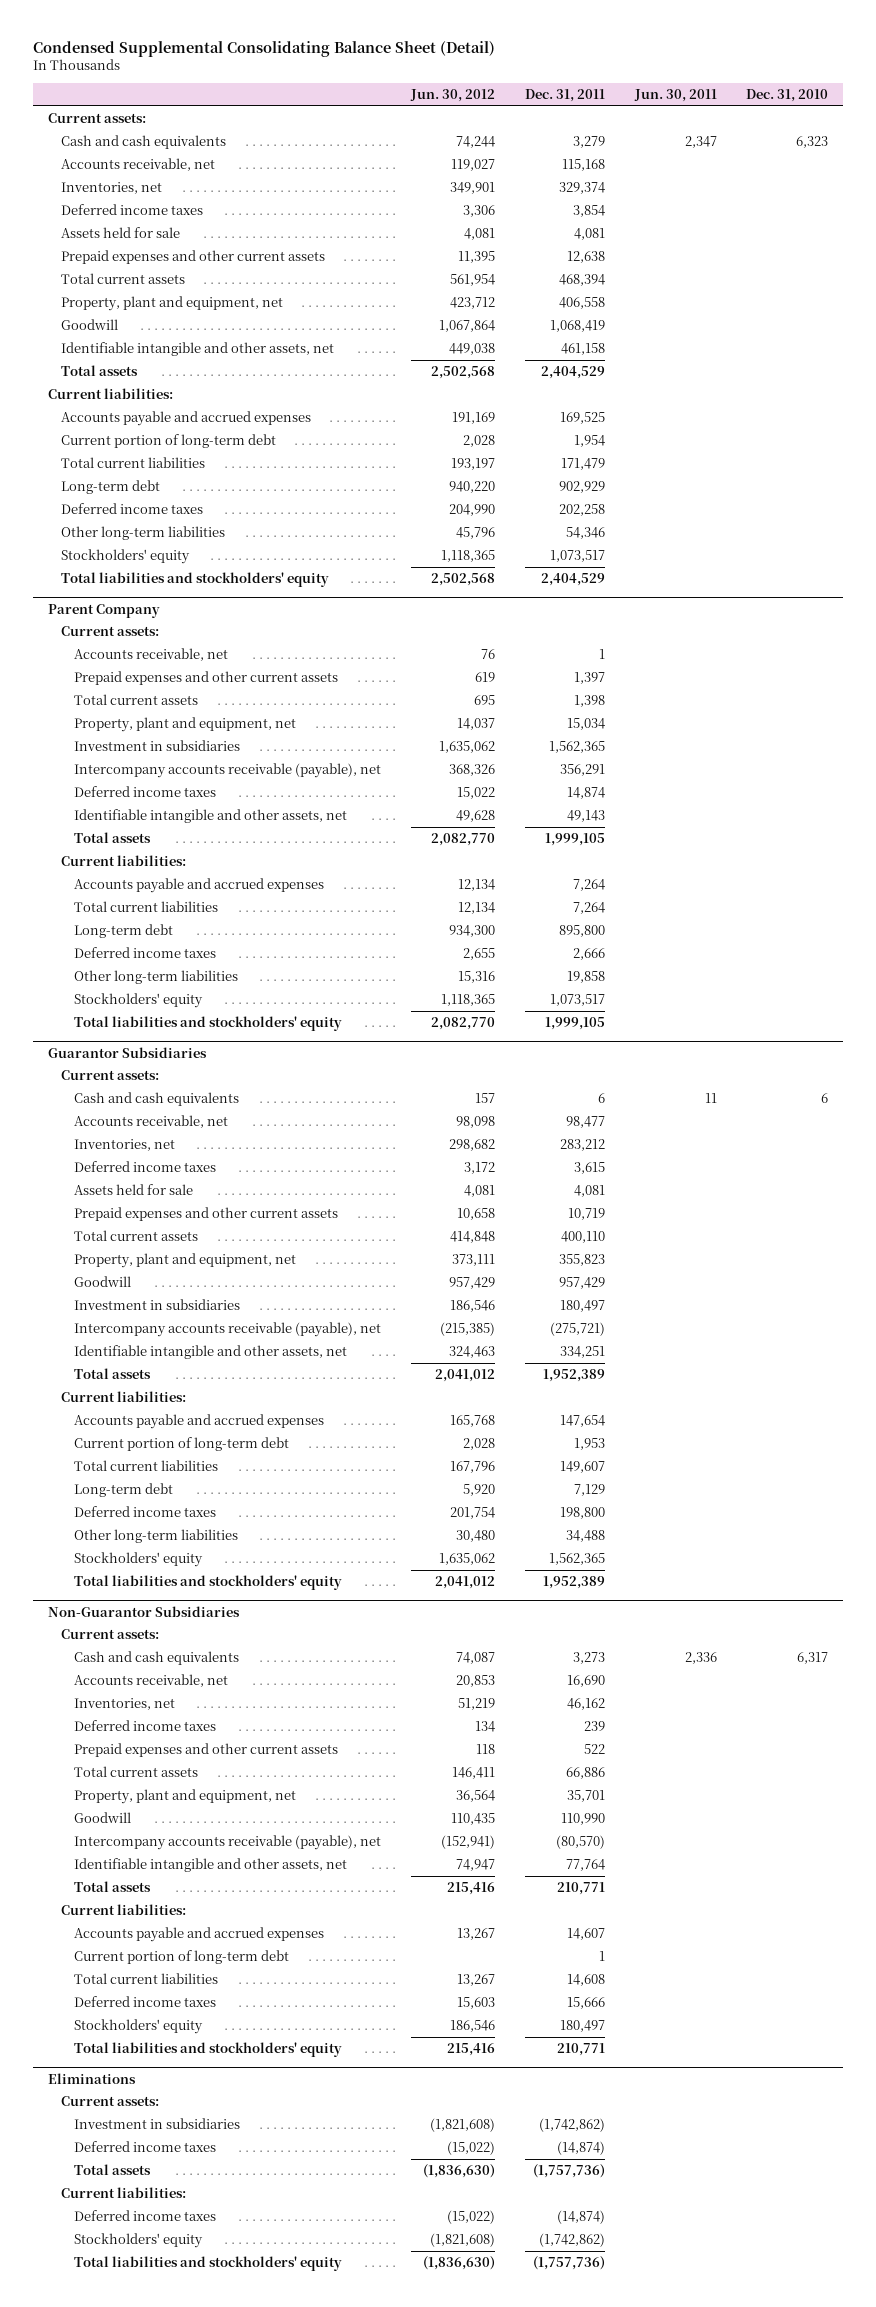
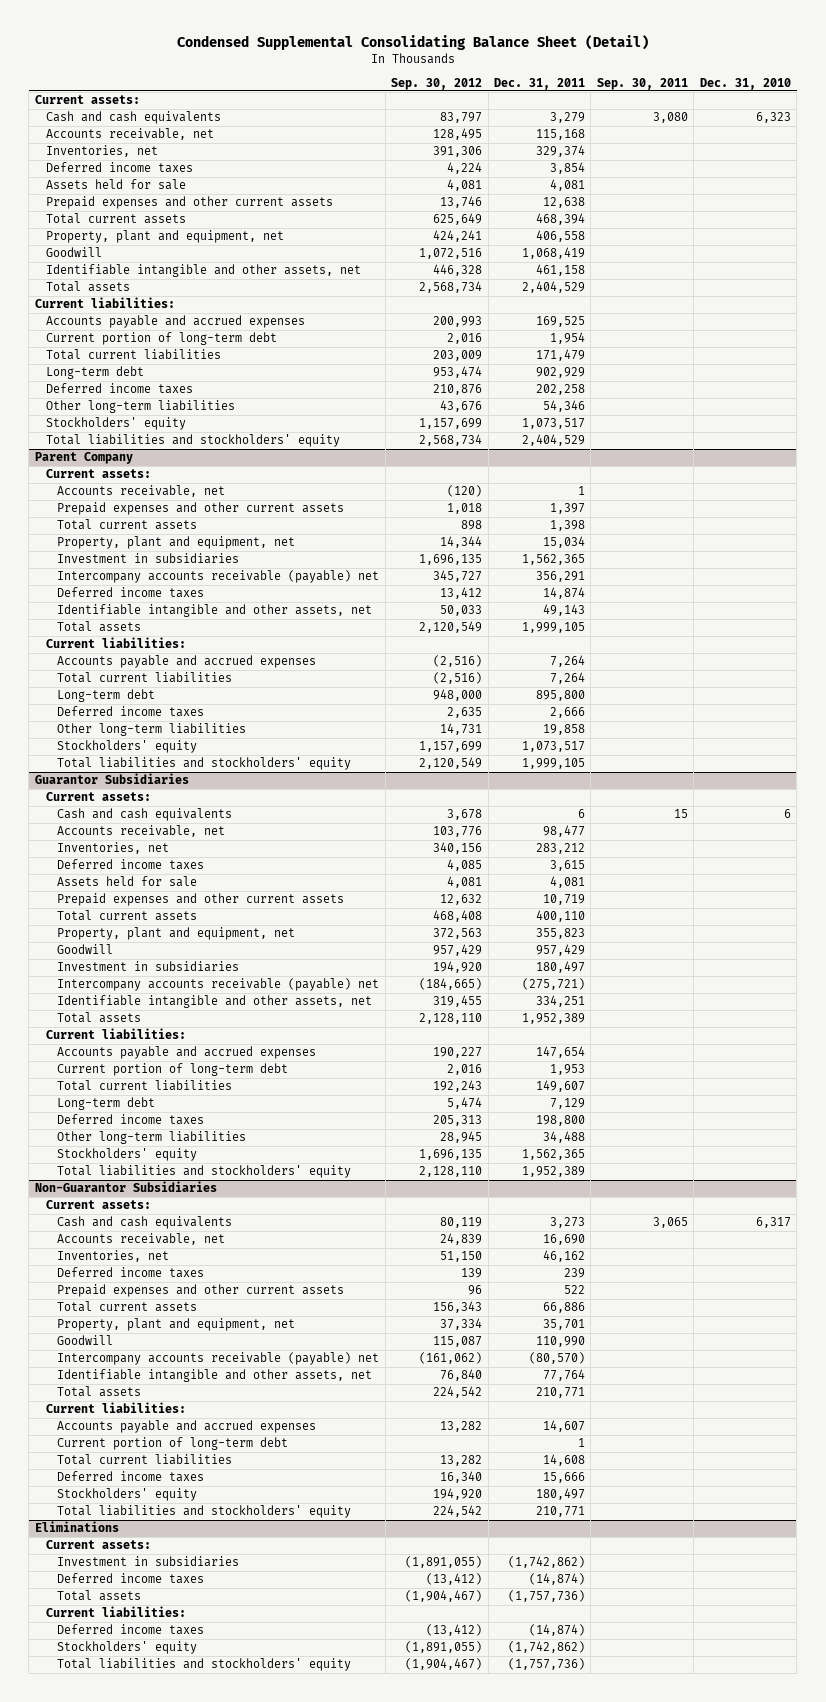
[409,88,495,102] Jun. 30, 2012 -> none
[633,88,717,102] Jun. 30, 2011 -> none
none -> [391,77,483,90] Sep. 30, 2012
none -> [596,77,688,90] Sep. 30, 2011
[74,763,382,779] Intercompany accounts receivable (payable), net -> [57,570,380,584] Intercompany accounts receivable (payable) net
[74,1322,382,1338] Intercompany accounts receivable (payable), net -> [57,978,380,992] Intercompany accounts receivable (payable) net
[74,1835,382,1851] Intercompany accounts receivable (payable), net -> [57,1352,380,1366] Intercompany accounts receivable (payable) net

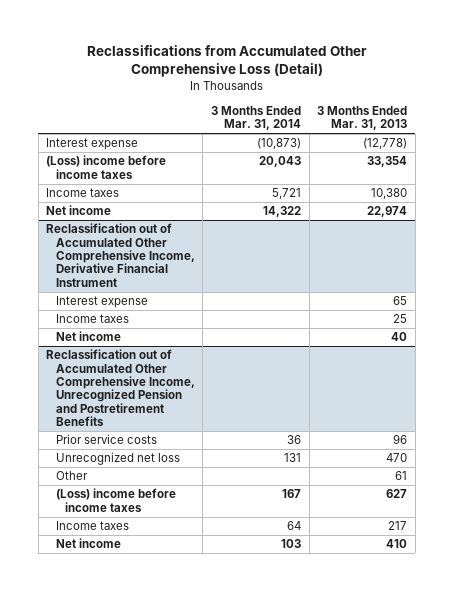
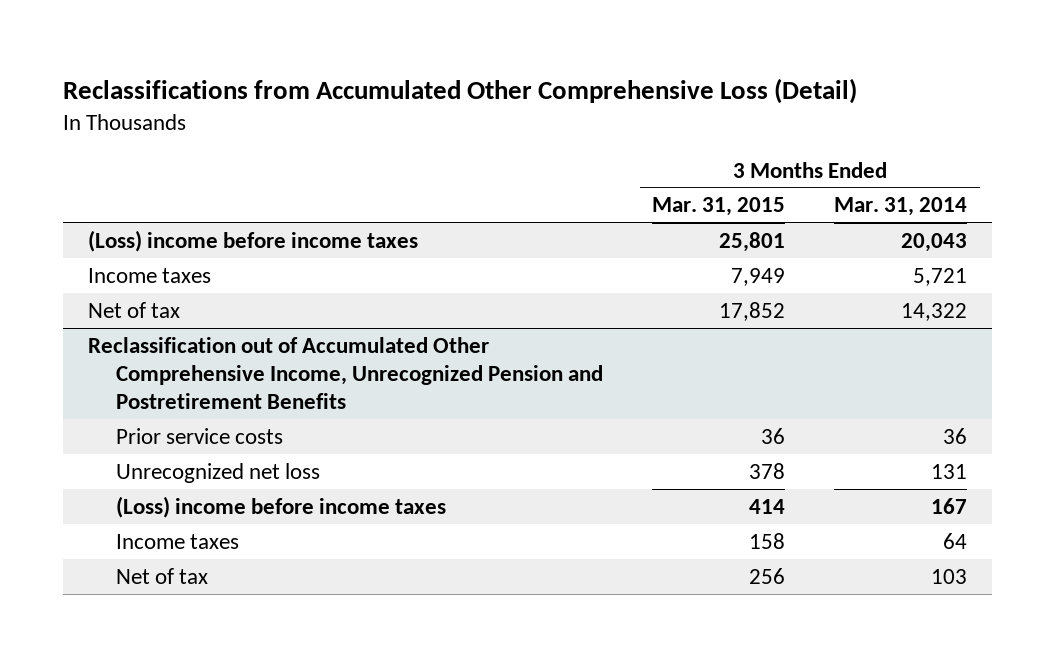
[317,106,408,131] 3 Months Ended Mar. 31, 2013 -> none
none -> [652,197,786,217] Mar. 31, 2015
[46,138,139,151] Interest expense -> none
[46,223,195,287] Reclassification out of Accumulated Other Comprehensive Income, Derivative Financial Instrument -> none
[55,296,148,309] Interest expense -> none
[55,314,129,324] Income taxes -> none
[55,331,121,342] Net income -> none
[46,205,112,216] Net income -> [87,301,180,318] Net of tax
[55,471,88,481] Other -> none
[55,538,121,549] Net income -> [116,567,209,584] Net of tax

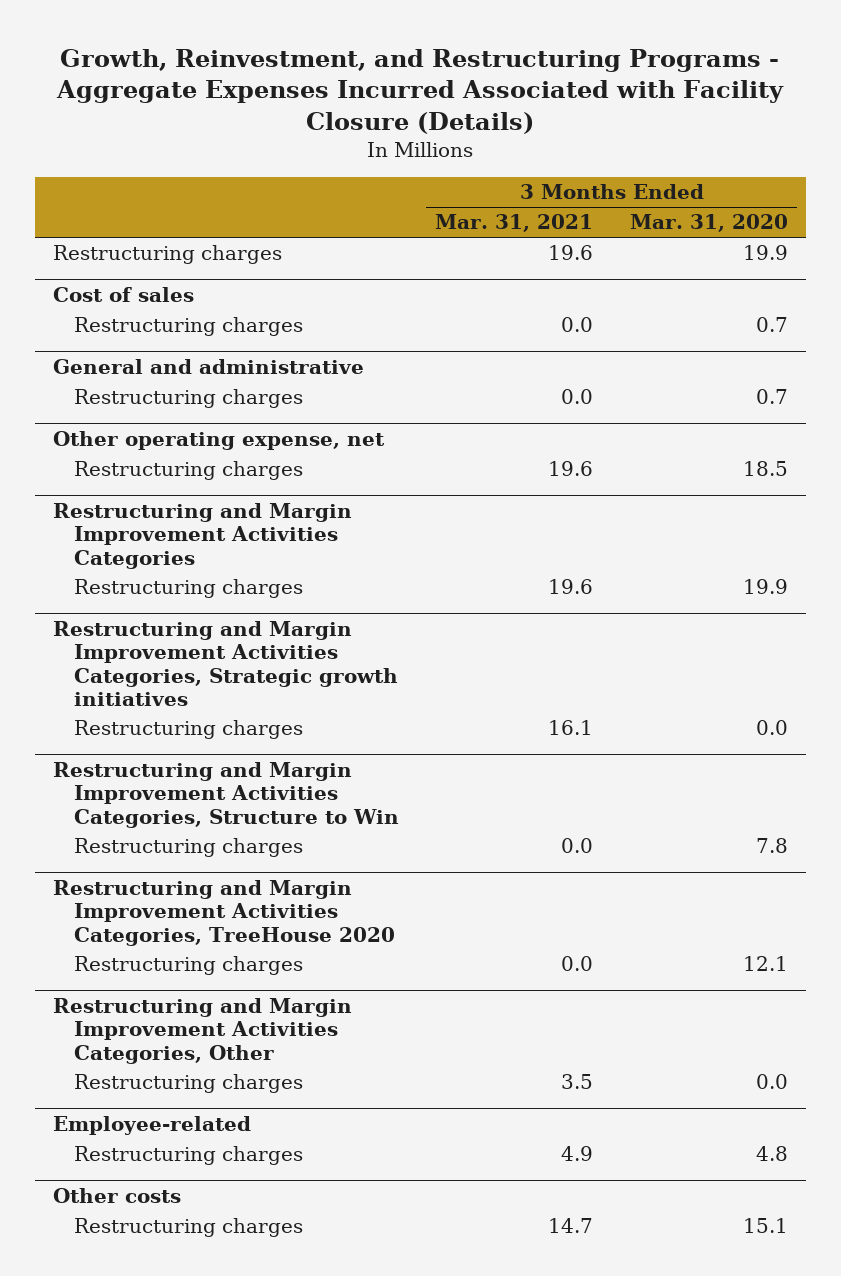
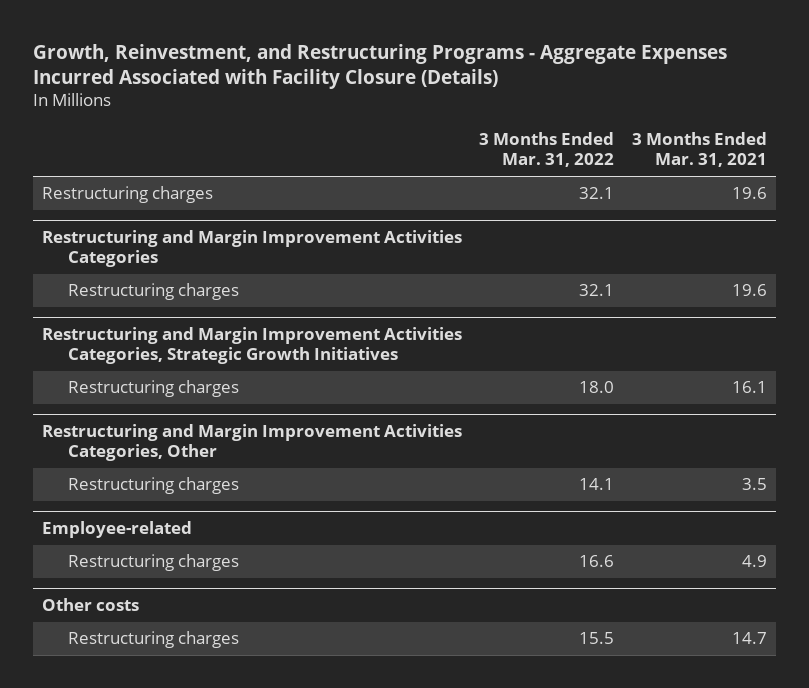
[629,214,788,233] Mar. 31, 2020 -> none
none -> [479,131,615,168] 3 Months Ended Mar. 31, 2022
[53,287,195,303] Cost of sales -> none
[74,317,304,337] Restructuring charges -> none
[53,359,365,375] General and administrative -> none
[74,389,304,409] Restructuring charges -> none
[53,431,386,451] Other operating expense, net -> none
[74,461,304,481] Restructuring charges -> none
[53,621,399,706] Restructuring and Margin Improvement Activities Categories, Strategic growth initiatives -> [41,326,462,365] Restructuring and Margin Improvement Activities Categories, Strategic Growth Initiatives
[53,762,400,828] Restructuring and Margin Improvement Activities Categories, Structure to Win -> none
[74,838,304,858] Restructuring charges -> none
[53,880,396,946] Restructuring and Margin Improvement Activities Categories, TreeHouse 2020 -> none
[74,956,304,976] Restructuring charges -> none

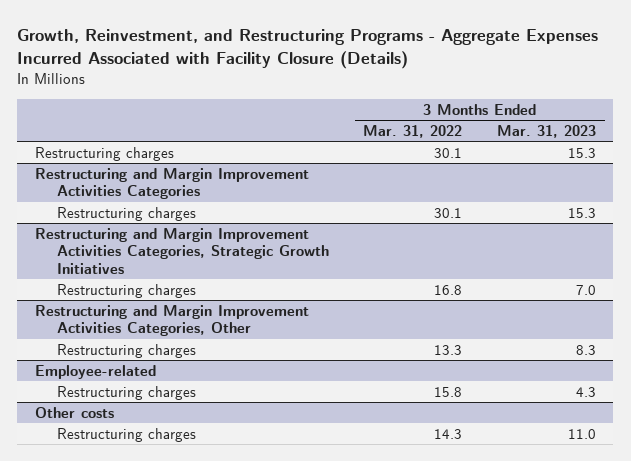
[631,131,767,168] 3 Months Ended Mar. 31, 2021 -> none
none -> [497,124,597,138] Mar. 31, 2023
[579,187,615,200] 32.1 -> [434,147,463,158] 30.1
[579,284,615,297] 32.1 -> [434,207,463,218] 30.1
[579,381,615,394] 18.0 -> [434,284,463,295] 16.8
[579,478,615,491] 14.1 -> [434,344,463,355] 13.3
[579,555,615,568] 16.6 -> [434,386,463,397] 15.8
[579,632,615,645] 15.5 -> [434,428,463,439] 14.3

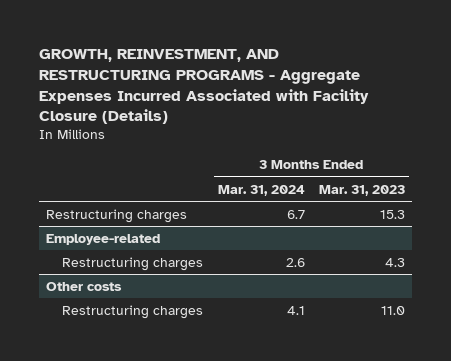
[17,28,599,69] Growth, Reinvestment, and Restructuring Programs - Aggregate Expenses Incurred Associated with Facility Closure (Details) -> [38,49,369,125] GROWTH, REINVESTMENT, AND RESTRUCTURING PROGRAMS - Aggregate Expenses Incurred Associated with Facility Closure (Details)
[363,124,463,138] Mar. 31, 2022 -> none
none -> [217,184,305,196] Mar. 31, 2024
[34,167,309,200] Restructuring and Margin Improvement Activities Categories -> none
[56,206,196,221] Restructuring charges -> none
[34,227,329,274] Restructuring and Margin Improvement Activities Categories, Strategic Growth Initiatives -> none
[56,283,196,298] Restructuring charges -> none
[34,304,309,337] Restructuring and Margin Improvement Activities Categories, Other -> none
[56,343,196,358] Restructuring charges -> none

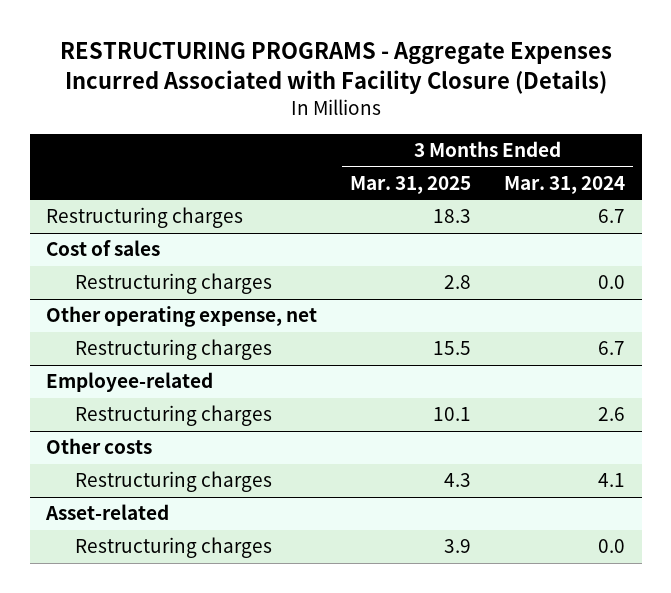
[38,49,369,125] GROWTH, REINVESTMENT, AND RESTRUCTURING PROGRAMS - Aggregate Expenses Incurred Associated with Facility Closure (Details) -> [59,42,612,95] RESTRUCTURING PROGRAMS - Aggregate Expenses Incurred Associated with Facility Closure (Details)
[319,184,406,196] Mar. 31, 2023 -> none
none -> [350,176,472,195] Mar. 31, 2025
none -> [46,240,161,257] Cost of sales
none -> [74,273,272,295] Restructuring charges
none -> [46,306,318,328] Other operating expense, net
none -> [74,339,272,361] Restructuring charges
none -> [45,504,170,521] Asset-related
none -> [74,537,272,559] Restructuring charges

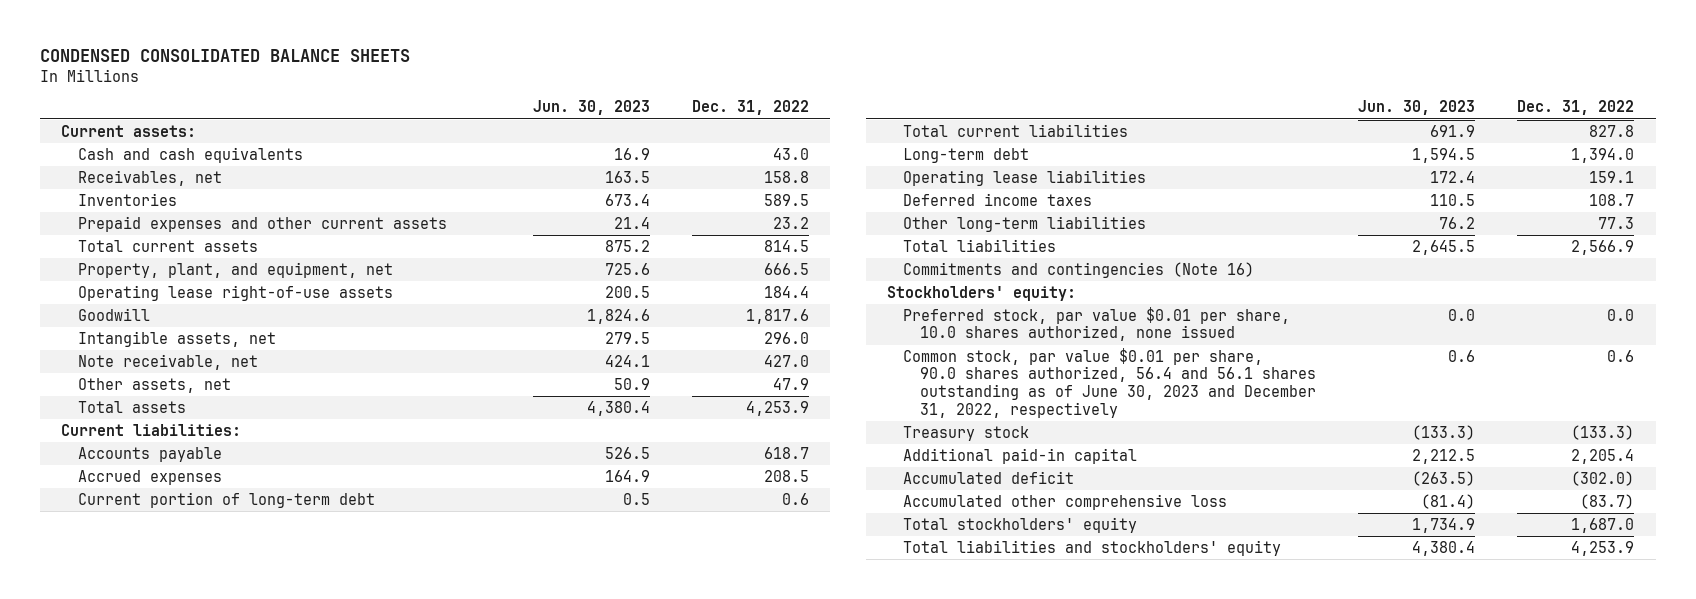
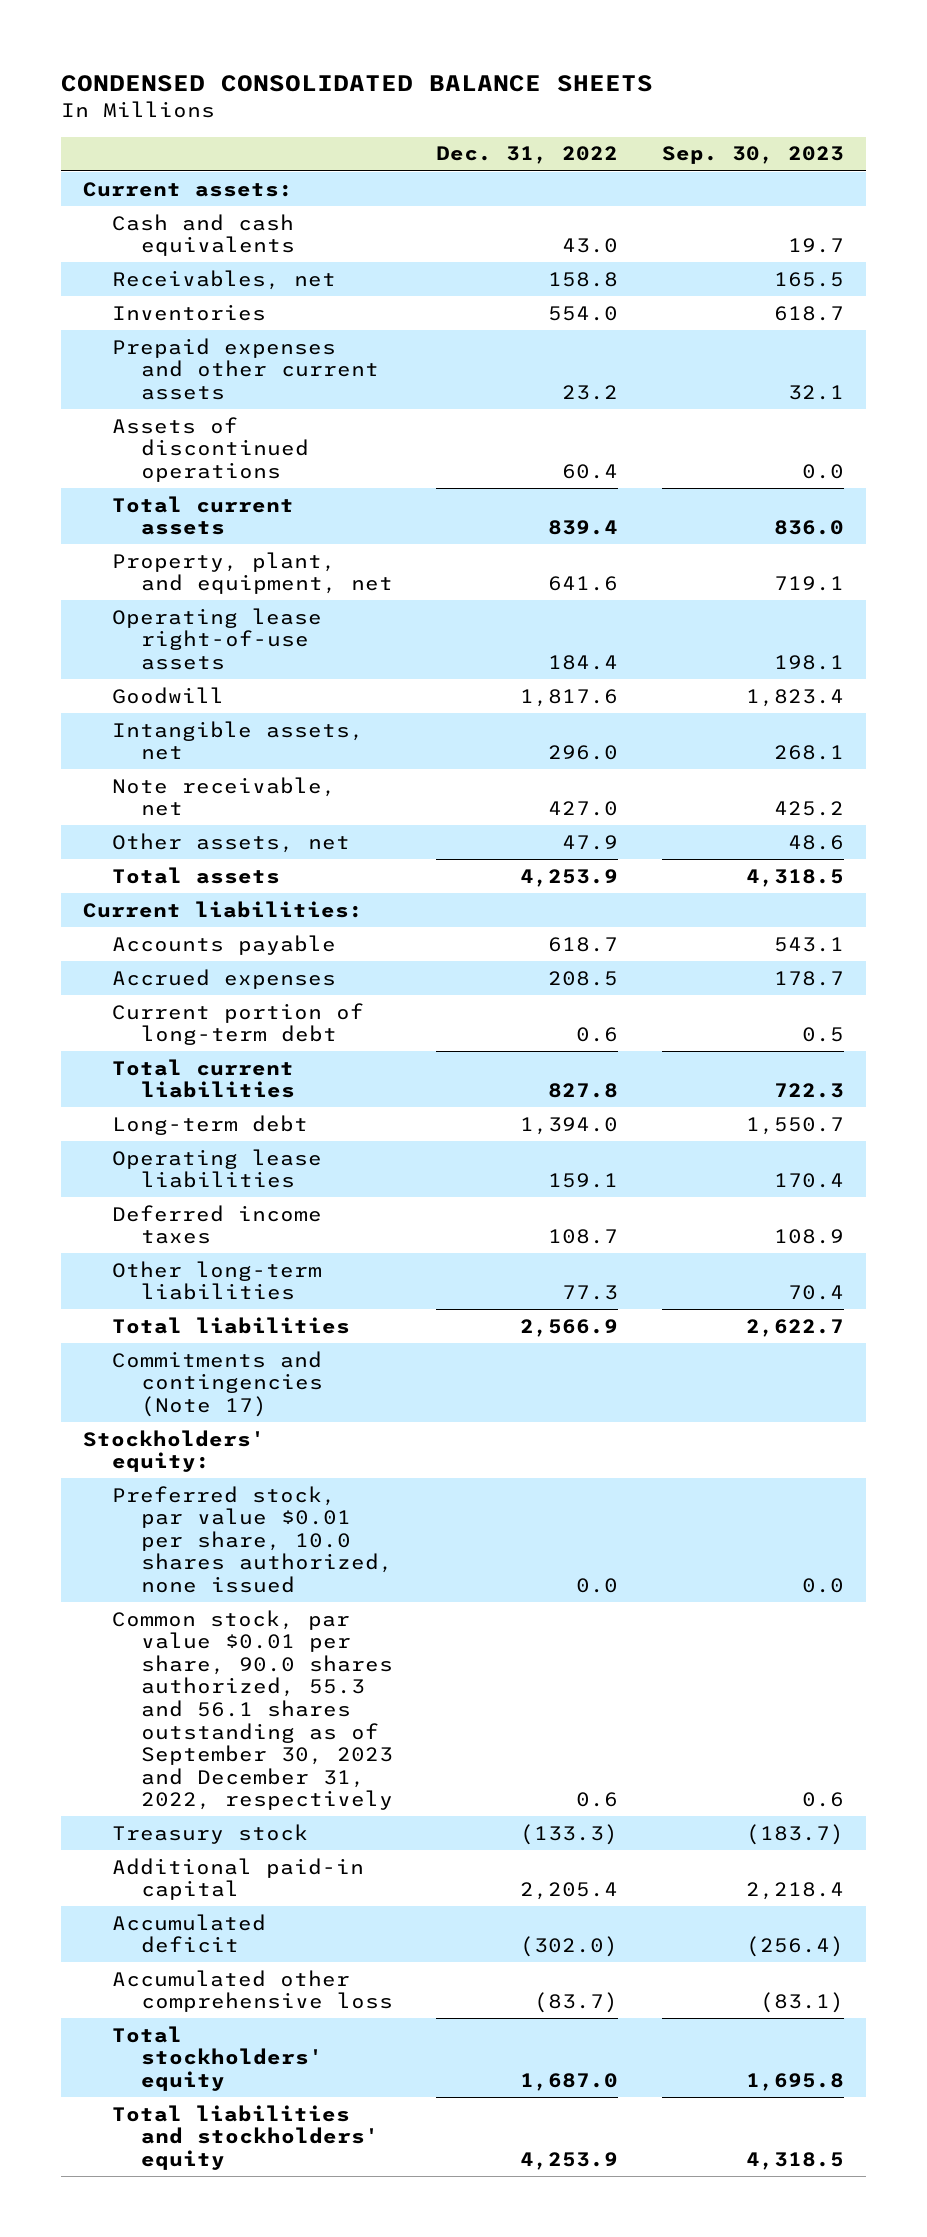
[532,100,650,116] Jun. 30, 2023 -> none
none -> [662,146,845,165] Sep. 30, 2023
[763,193,809,206] 589.5 -> [548,305,619,321] 554.0
none -> [111,416,309,482] Assets of discontinued operations
[763,239,809,252] 814.5 -> [548,520,619,536] 839.4
[763,262,809,275] 666.5 -> [548,576,619,592] 641.6
[903,261,1255,278] Commitments and contingencies (Note 16) -> [111,1350,323,1417] Commitments and contingencies (Note 17)
[903,347,1317,418] Common stock, par value $0.01 per share, 90.0 shares authorized, 56.4 and 56.1 shares outstanding as of June 30, 2023 and December 31, 2022, respectively -> [111,1609,393,1811] Common stock, par value $0.01 per share, 90.0 shares authorized, 55.3 and 56.1 shares outstanding as of September 30, 2023 and December 31, 2022, respectively

